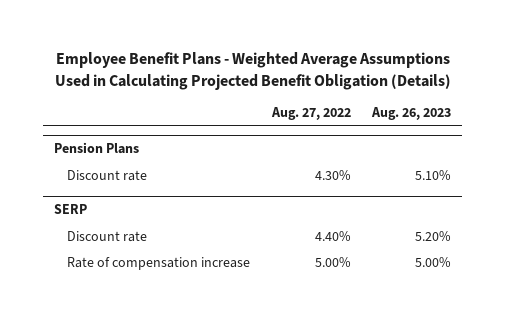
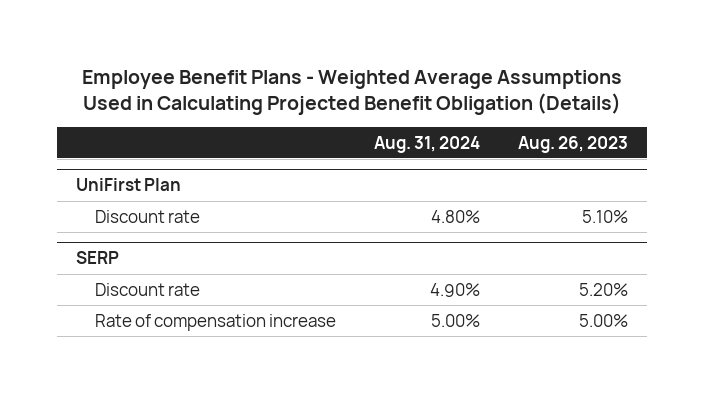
[270,107,351,121] Aug. 27, 2022 -> none
none -> [373,135,480,153] Aug. 31, 2024
[53,142,139,155] Pension Plans -> [76,178,182,192] UniFirst Plan

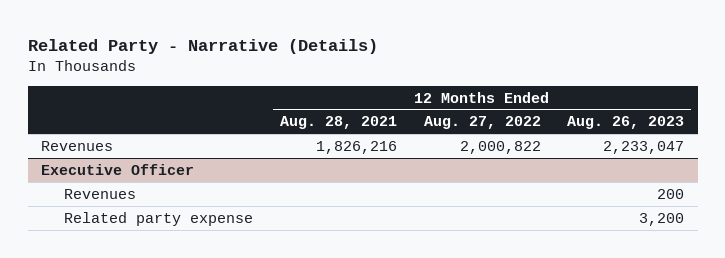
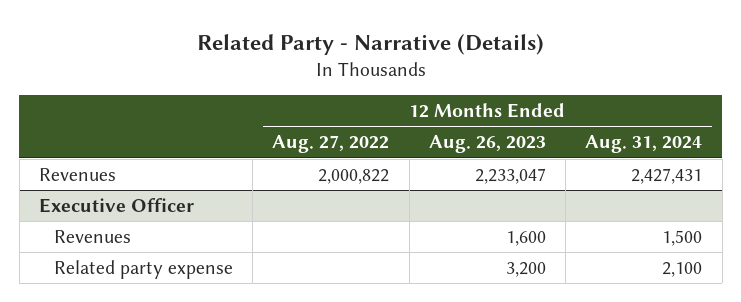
[280,116,398,130] Aug. 28, 2021 -> none
none -> [585,135,703,154] Aug. 31, 2024
[657,188,685,199] 200 -> [505,230,546,246] 1,600

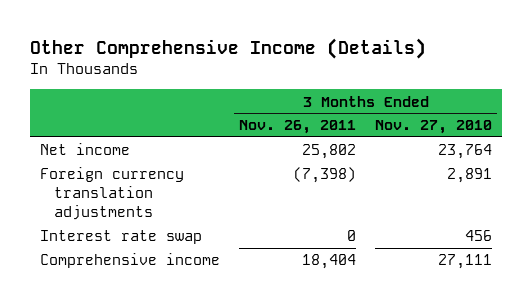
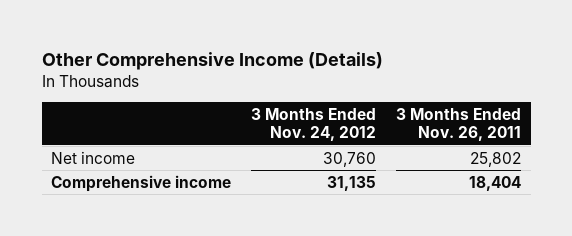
[375,120,493,135] Nov. 27, 2010 -> none
none -> [251,108,377,142] 3 Months Ended Nov. 24, 2012
[39,167,184,221] Foreign currency translation adjustments -> none
[39,230,202,245] Interest rate swap -> none

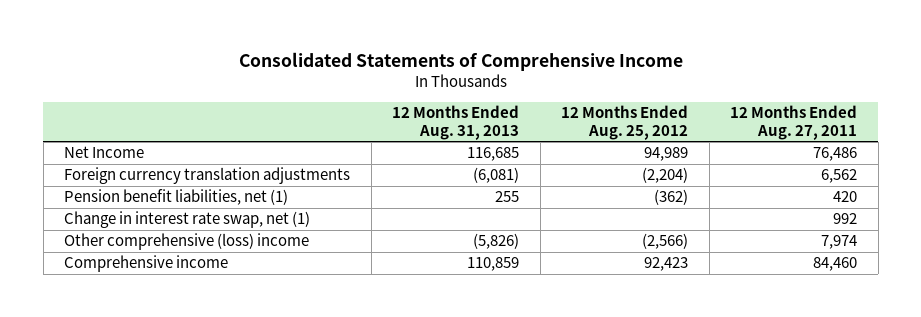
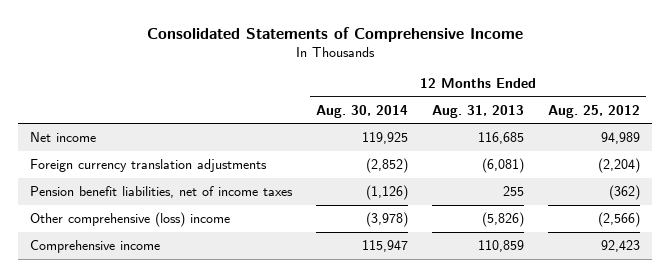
[730,105,858,141] 12 Months Ended Aug. 27, 2011 -> none
none -> [315,104,408,118] Aug. 30, 2014
[64,146,145,159] Net Income -> [29,131,96,142] Net income
[64,211,311,229] Change in interest rate swap, net (1) -> none
[64,189,289,206] Pension benefit liabilities, net (1) -> [29,185,293,198] Pension benefit liabilities, net of income taxes

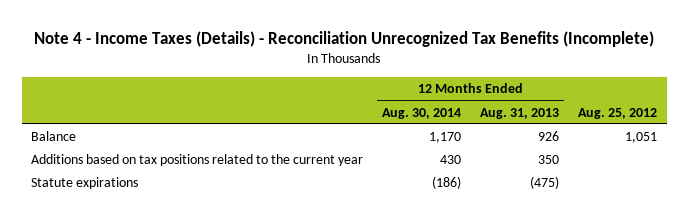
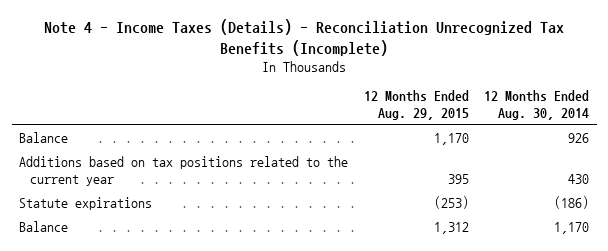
[480,107,560,119] Aug. 31, 2013 -> none
[578,107,658,119] Aug. 25, 2012 -> none
none -> [363,90,469,121] 12 Months Ended Aug. 29, 2015
none -> [19,132,69,144] Balance
[31,131,77,142] Balance -> [19,221,69,233] Balance

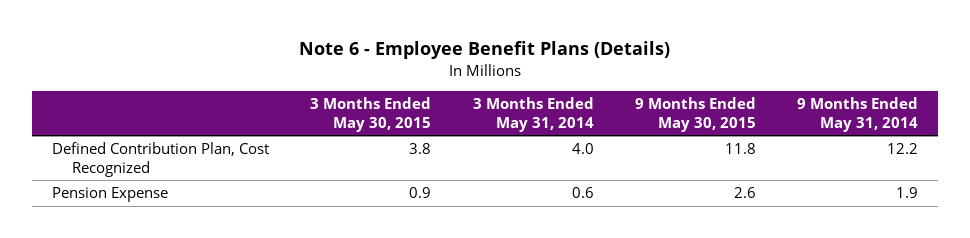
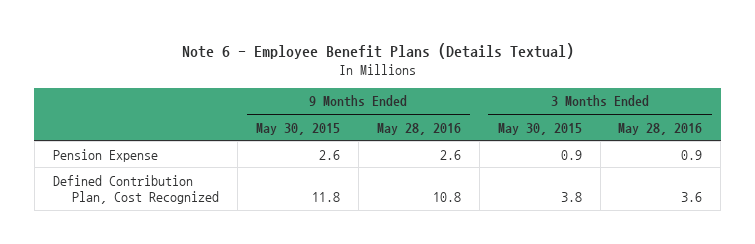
[299,41,671,60] Note 6 - Employee Benefit Plans (Details) -> [181,42,574,59] Note 6 - Employee Benefit Plans (Details Textual)
[472,97,594,132] 3 Months Ended May 31, 2014 -> none
[796,97,918,132] 9 Months Ended May 31, 2014 -> none
none -> [376,122,461,135] May 28, 2016
none -> [618,122,703,135] May 28, 2016
[52,142,270,177] Defined Contribution Plan, Cost Recognized -> [52,174,219,205] Defined Contribution Plan, Cost Recognized

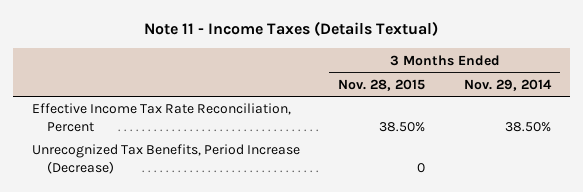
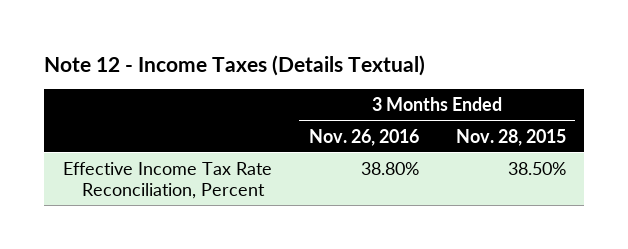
[144,21,439,37] Note 11 - Income Taxes (Details Textual) -> [44,54,426,76] Note 12 - Income Taxes (Details Textual)
[463,78,552,91] Nov. 29, 2014 -> none
none -> [308,128,419,146] Nov. 26, 2016
[31,144,300,174] Unrecognized Tax Benefits, Period Increase (Decrease) -> none

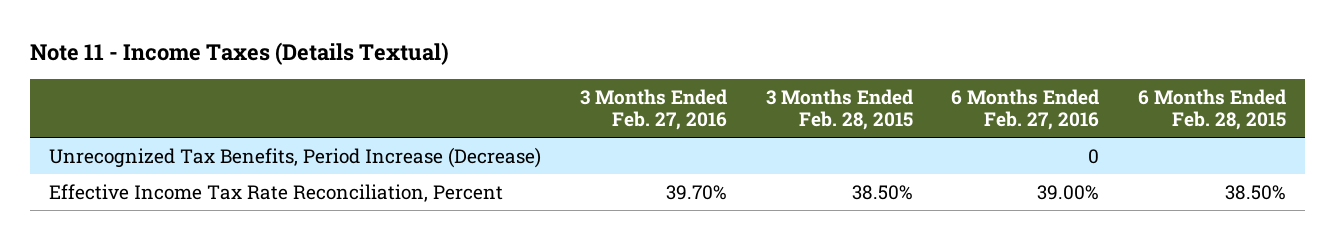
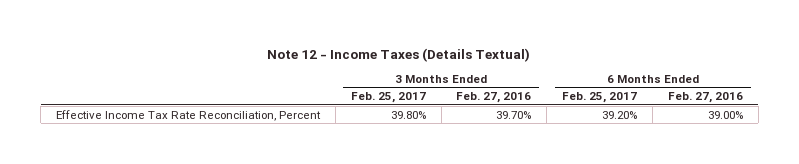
[30,41,450,65] Note 11 - Income Taxes (Details Textual) -> [267,47,531,62] Note 12 - Income Taxes (Details Textual)
[765,88,913,130] 3 Months Ended Feb. 28, 2015 -> none
[1137,88,1286,130] 6 Months Ended Feb. 28, 2015 -> none
none -> [350,92,426,104] Feb. 25, 2017
none -> [562,92,638,104] Feb. 25, 2017
[49,147,542,169] Unrecognized Tax Benefits, Period Increase (Decrease) -> none

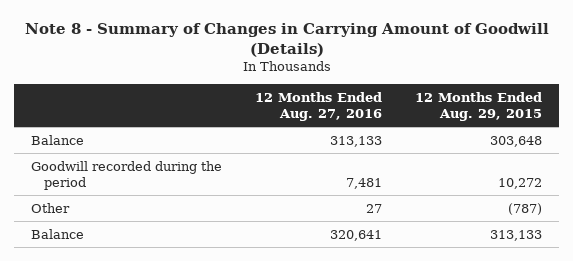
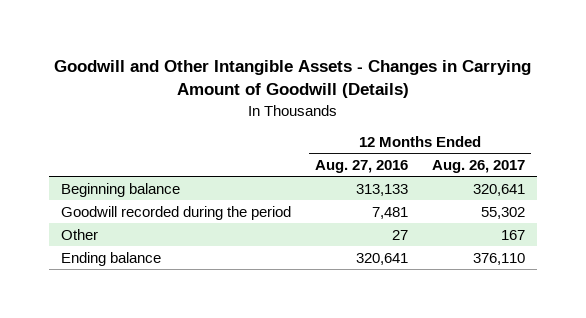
[24,23,549,58] Note 8 - Summary of Changes in Carrying Amount of Goodwill (Details) -> [54,60,532,99] Goodwill and Other Intangible Assets - Changes in Carrying Amount of Goodwill (Details)
[415,91,543,122] 12 Months Ended Aug. 29, 2015 -> none
none -> [431,159,525,173] Aug. 26, 2017
[30,134,84,145] Balance -> [61,182,181,197] Beginning balance
[30,228,84,239] Balance -> [61,251,162,266] Ending balance

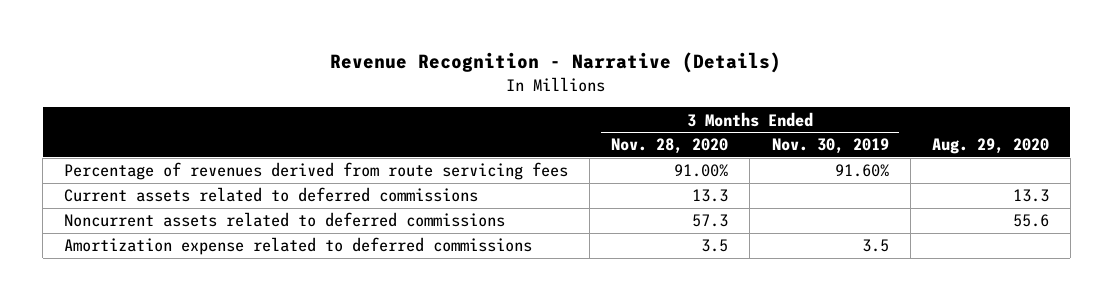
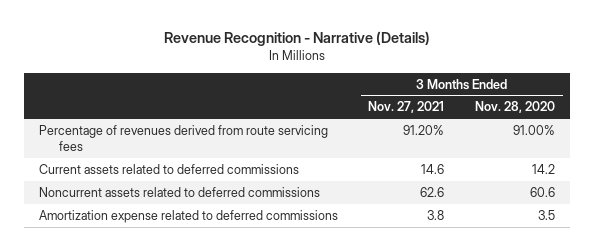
[771,138,889,155] Nov. 30, 2019 -> none
[931,138,1049,155] Aug. 29, 2020 -> none
none -> [368,101,445,114] Nov. 27, 2021
[692,189,729,203] 13.3 -> [531,163,555,174] 14.2
[692,214,729,228] 57.3 -> [529,186,555,197] 60.6

